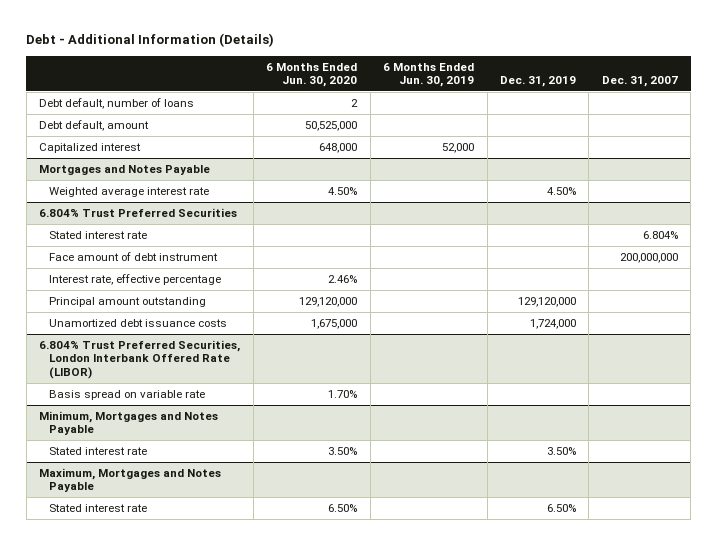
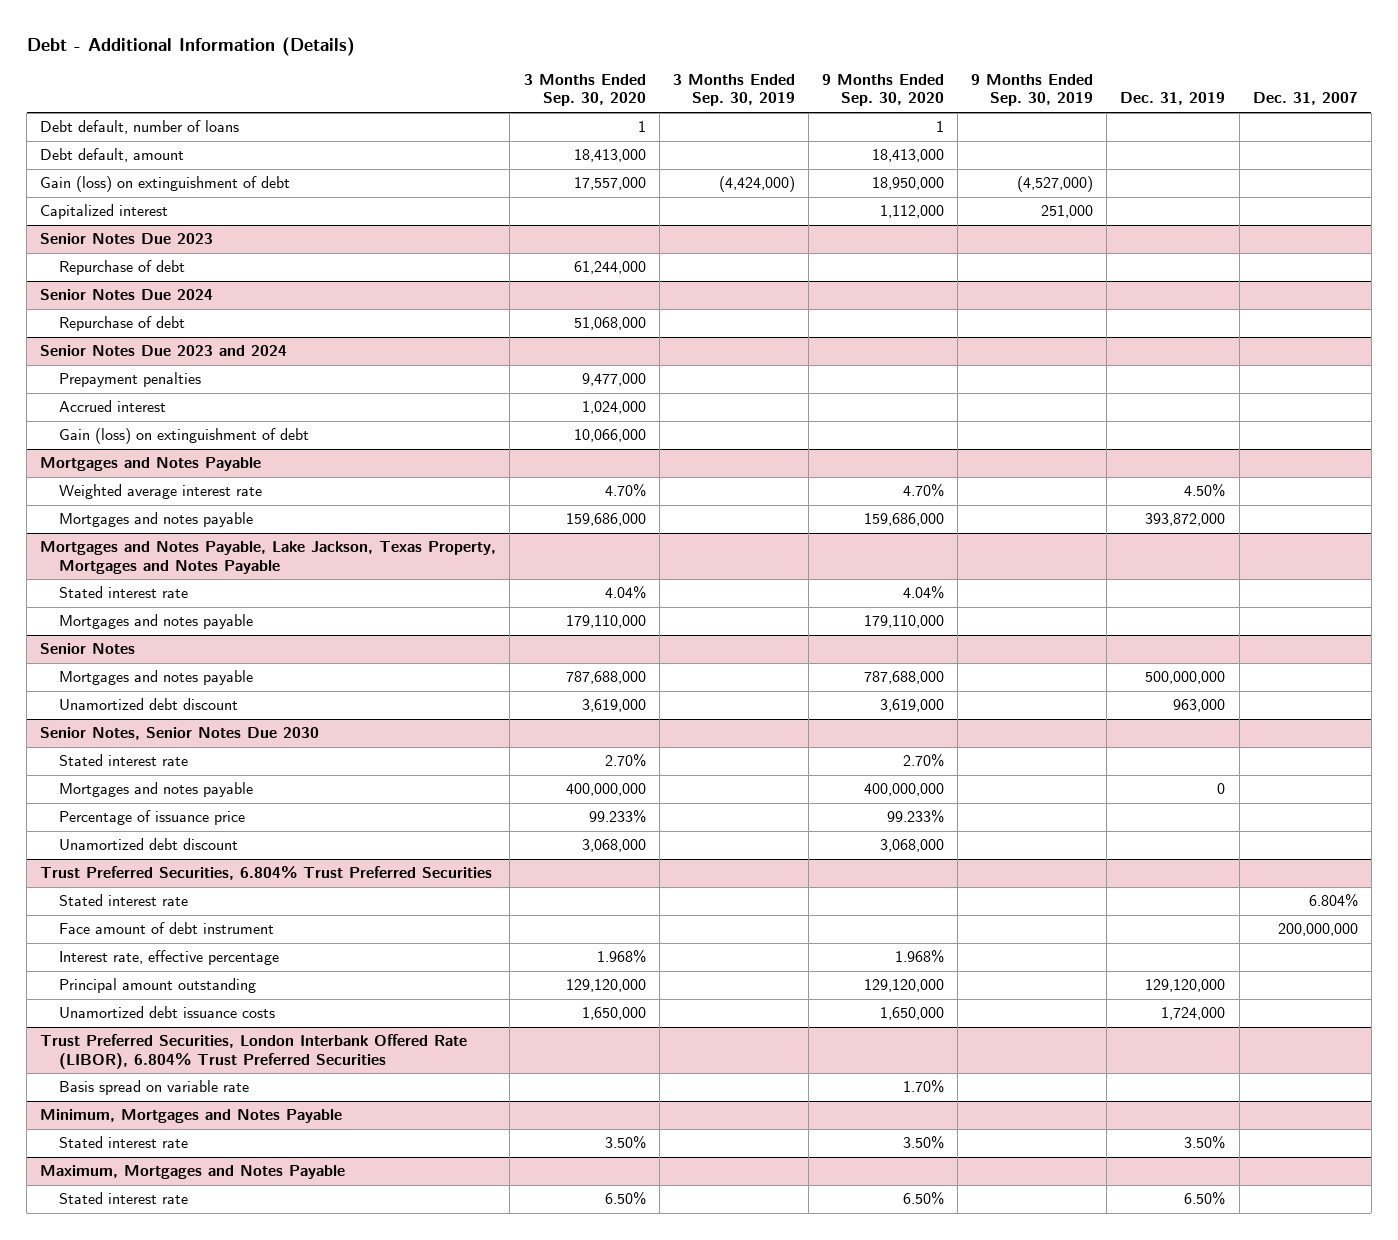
[266,62,358,87] 6 Months Ended Jun. 30, 2020 -> none
[383,62,475,87] 6 Months Ended Jun. 30, 2019 -> none
none -> [523,74,646,107] 3 Months Ended Sep. 30, 2020
none -> [672,74,795,107] 3 Months Ended Sep. 30, 2019
none -> [821,74,944,107] 9 Months Ended Sep. 30, 2020
none -> [971,74,1094,107] 9 Months Ended Sep. 30, 2019
none -> [40,176,291,193] Gain (loss) on extinguishment of debt
none -> [40,233,214,245] Senior Notes Due 2023
none -> [58,260,185,276] Repurchase of debt
none -> [40,289,214,301] Senior Notes Due 2024
none -> [58,316,185,332] Repurchase of debt
none -> [40,345,288,357] Senior Notes Due 2023 and 2024
none -> [58,372,201,388] Prepayment penalties
none -> [58,400,166,413] Accrued interest
none -> [58,428,309,445] Gain (loss) on extinguishment of debt
none -> [58,512,253,528] Mortgages and notes payable
none -> [40,541,497,574] Mortgages and Notes Payable, Lake Jackson, Texas Property, Mortgages and Notes Payable
none -> [58,586,188,599] Stated interest rate
none -> [58,614,253,630] Mortgages and notes payable
none -> [40,643,136,655] Senior Notes
none -> [58,670,253,686] Mortgages and notes payable
none -> [58,698,238,711] Unamortized debt discount
none -> [40,727,320,741] Senior Notes, Senior Notes Due 2030
none -> [58,754,188,767] Stated interest rate
none -> [58,782,253,798] Mortgages and notes payable
none -> [58,810,245,826] Percentage of issuance price
none -> [58,838,238,851] Unamortized debt discount
[39,208,238,218] 6.804% Trust Preferred Securities -> [40,866,493,881] Trust Preferred Securities, 6.804% Trust Preferred Securities
[39,340,241,379] 6.804% Trust Preferred Securities, London Interbank Offered Rate (LIBOR) -> [40,1034,468,1069] Trust Preferred Securities, London Interbank Offered Rate (LIBOR), 6.804% Trust Preferred Securities

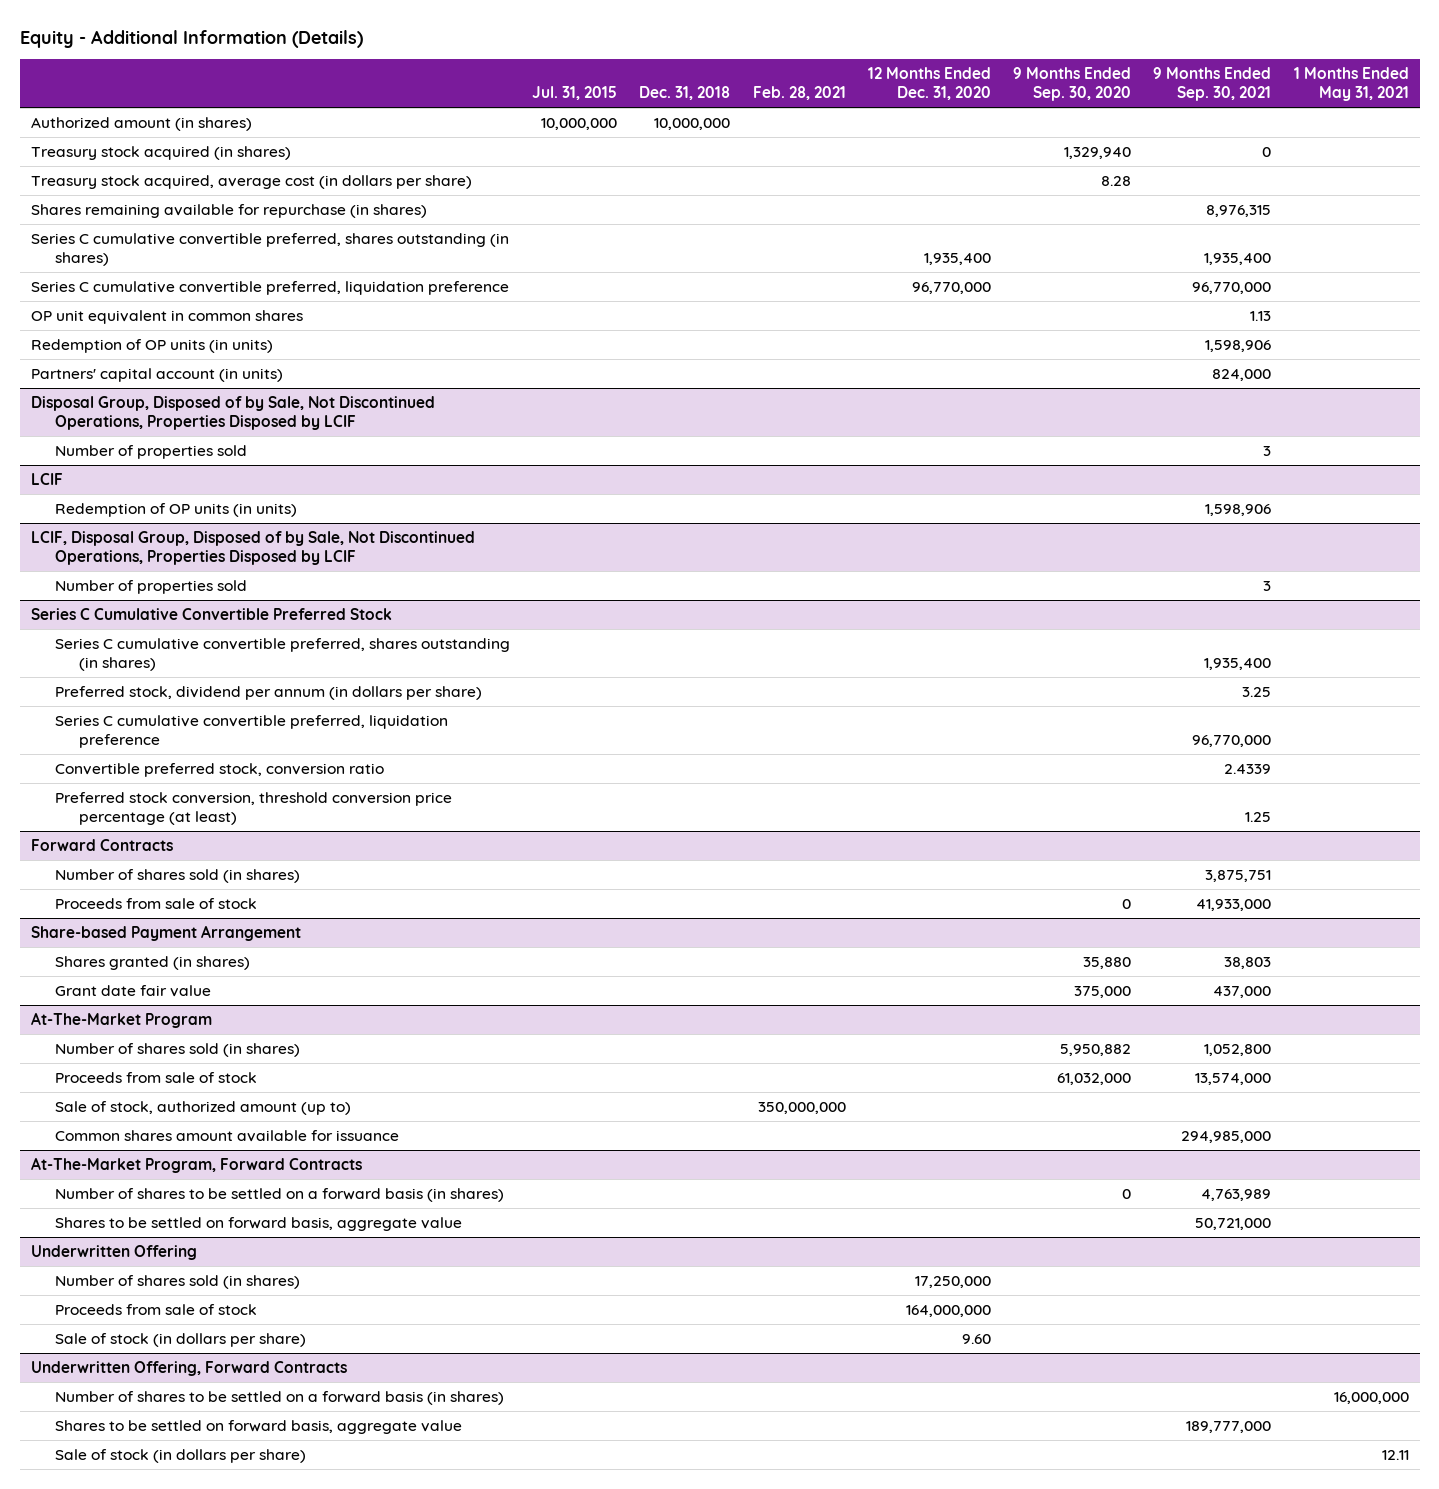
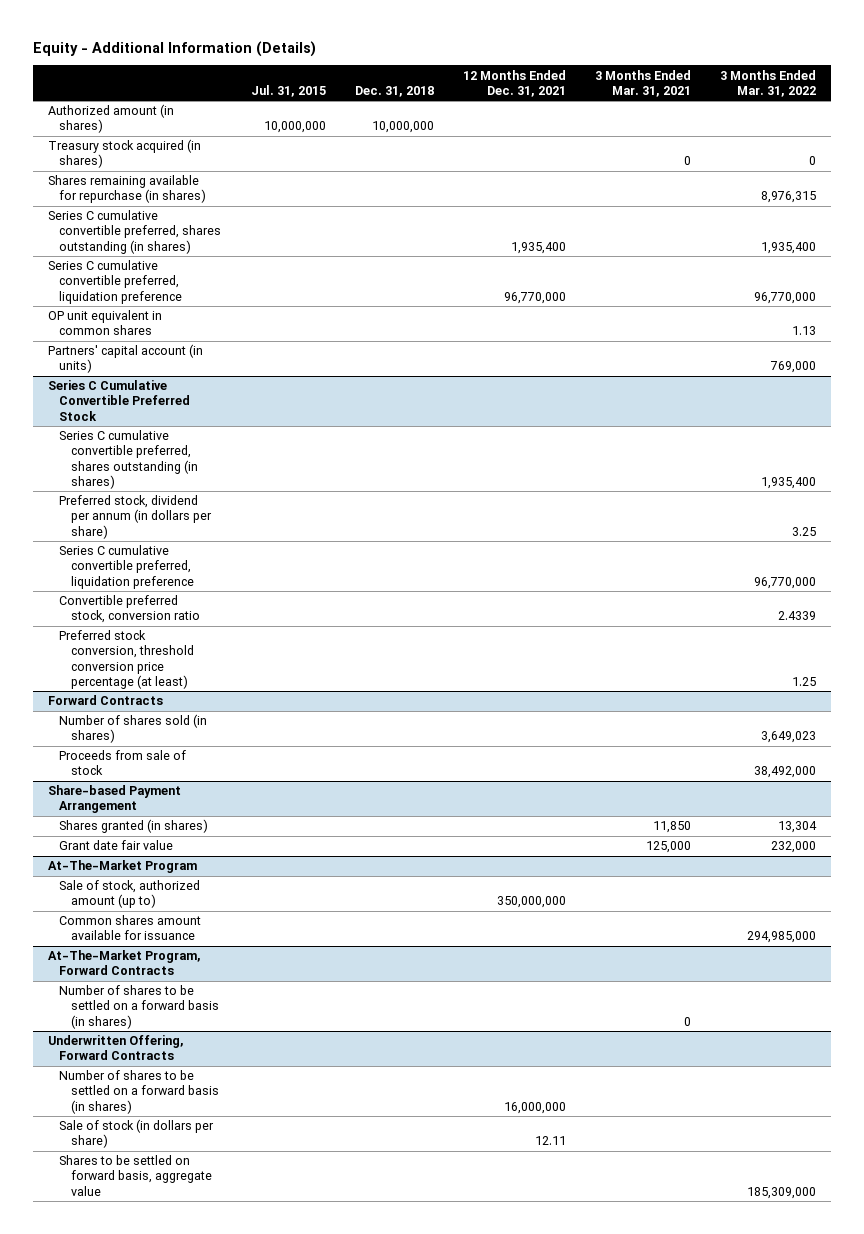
[752,86,846,101] Feb. 28, 2021 -> none
[867,67,991,101] 12 Months Ended Dec. 31, 2020 -> none
[1013,67,1132,102] 9 Months Ended Sep. 30, 2020 -> none
[1153,67,1272,102] 9 Months Ended Sep. 30, 2021 -> none
[1293,67,1409,102] 1 Months Ended May 31, 2021 -> none
none -> [462,69,566,97] 12 Months Ended Dec. 31, 2021
none -> [595,69,692,97] 3 Months Ended Mar. 31, 2021
none -> [720,69,817,97] 3 Months Ended Mar. 31, 2022
[30,174,472,189] Treasury stock acquired, average cost (in dollars per share) -> none
[30,338,273,353] Redemption of OP units (in units) -> none
[30,395,435,430] Disposal Group, Disposed of by Sale, Not Discontinued Operations, Properties Disposed by LCIF -> none
[55,444,248,459] Number of properties sold -> none
[30,472,63,485] LCIF -> none
[55,502,298,517] Redemption of OP units (in units) -> none
[30,530,475,565] LCIF, Disposal Group, Disposed of by Sale, Not Discontinued Operations, Properties Disposed by LCIF -> none
[55,579,248,594] Number of properties sold -> none
[55,1042,301,1057] Number of shares sold (in shares) -> none
[55,1071,258,1083] Proceeds from sale of stock -> none
[55,1216,463,1231] Shares to be settled on forward basis, aggregate value -> none
[30,1244,197,1260] Underwritten Offering -> none
[55,1274,301,1289] Number of shares sold (in shares) -> none
[55,1303,258,1315] Proceeds from sale of stock -> none
[55,1332,307,1347] Sale of stock (in dollars per share) -> none
[55,1419,463,1434] Shares to be settled on forward basis, aggregate value -> [59,1155,213,1196] Shares to be settled on forward basis, aggregate value

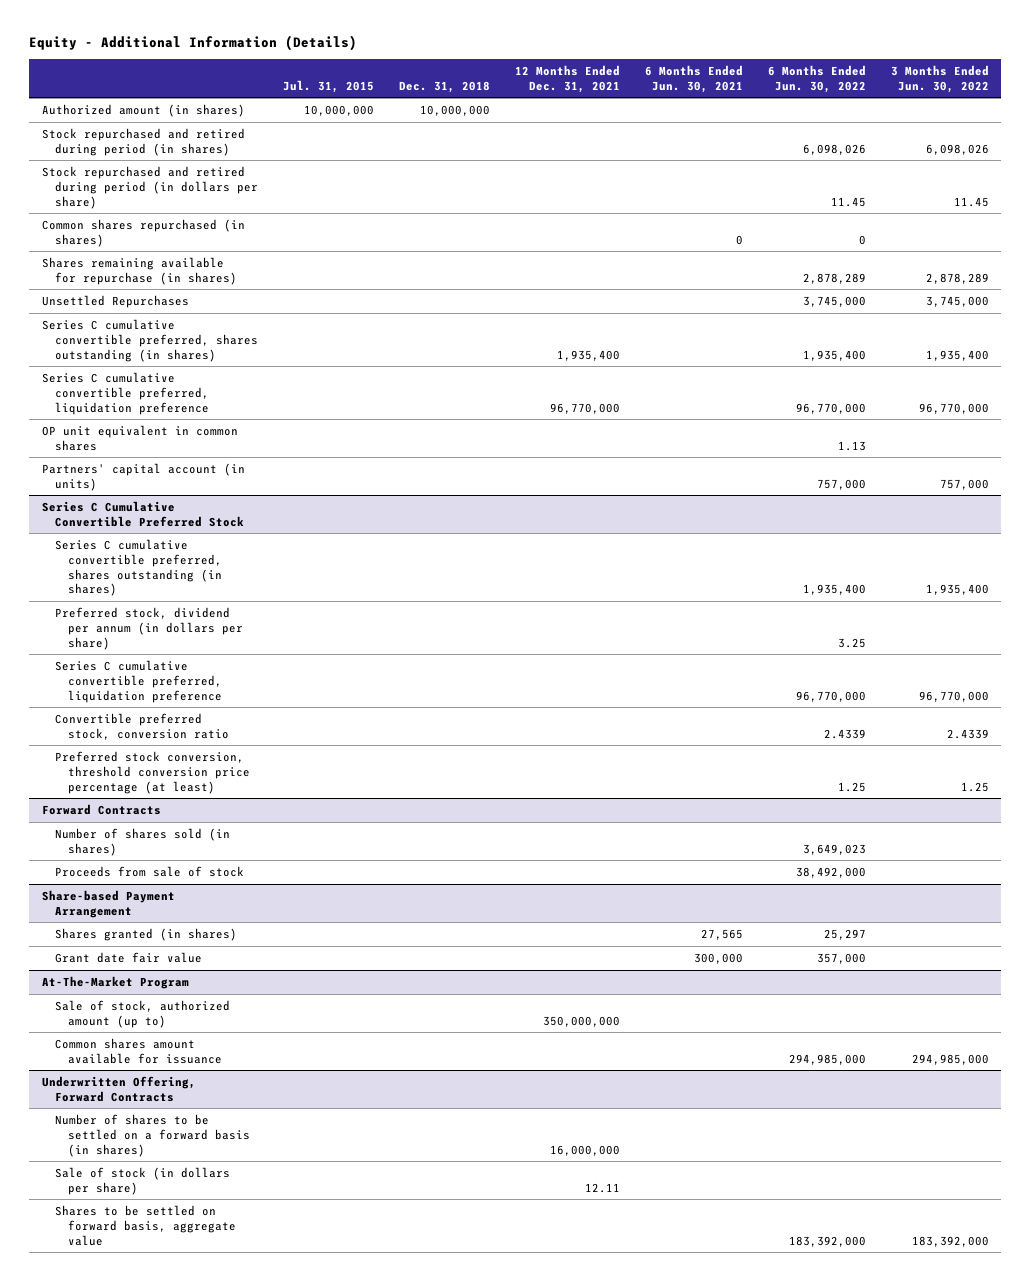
[595,69,692,97] 3 Months Ended Mar. 31, 2021 -> none
[720,69,817,97] 3 Months Ended Mar. 31, 2022 -> none
none -> [644,64,743,93] 6 Months Ended Jun. 30, 2021
none -> [767,64,866,93] 6 Months Ended Jun. 30, 2022
none -> [890,64,989,93] 3 Months Ended Jun. 30, 2022
none -> [41,127,245,156] Stock repurchased and retired during period (in shares)
none -> [41,165,258,209] Stock repurchased and retired during period (in dollars per share)
[47,139,201,169] Treasury stock acquired (in shares) -> [41,218,245,247] Common shares repurchased (in shares)
none -> [41,294,189,308] Unsettled Repurchases
[47,950,201,976] At-The-Market Program, Forward Contracts -> none
[59,985,220,1029] Number of shares to be settled on a forward basis (in shares) -> none

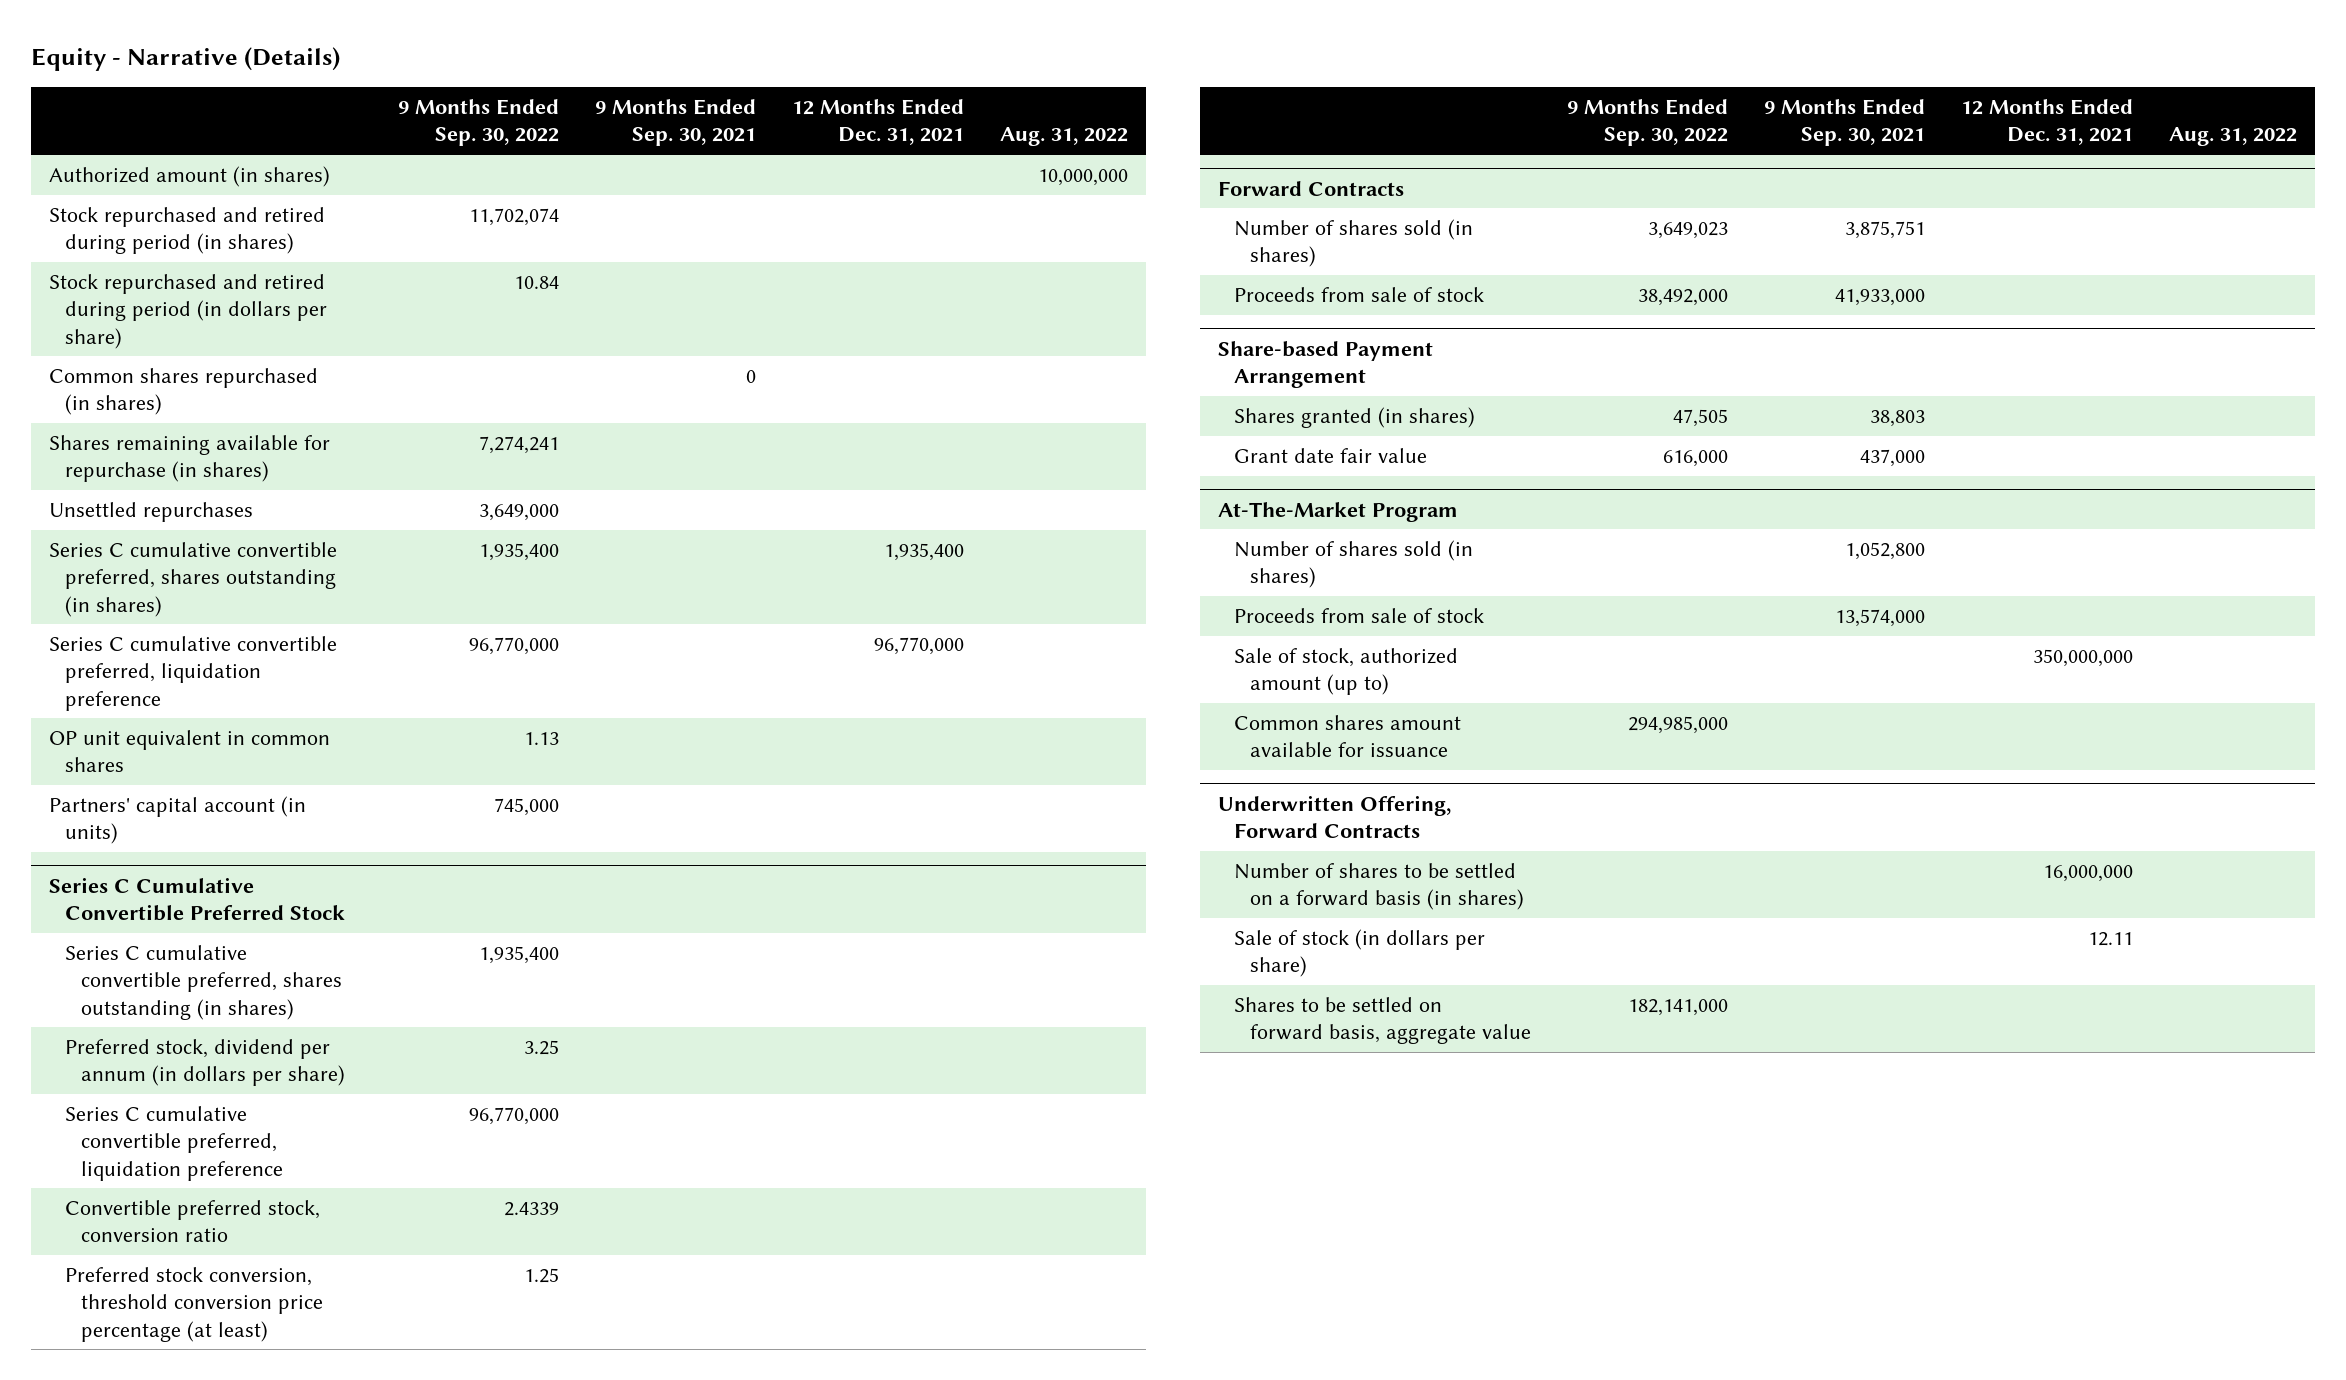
[29,35,358,52] Equity - Additional Information (Details) -> [31,47,341,72] Equity - Narrative (Details)
[282,79,374,93] Jul. 31, 2015 -> none
[398,80,490,93] Dec. 31, 2018 -> none
[644,64,743,93] 6 Months Ended Jun. 30, 2021 -> none
[767,64,866,93] 6 Months Ended Jun. 30, 2022 -> none
[890,64,989,93] 3 Months Ended Jun. 30, 2022 -> none
none -> [397,98,559,147] 9 Months Ended Sep. 30, 2022
none -> [594,98,756,147] 9 Months Ended Sep. 30, 2021
none -> [999,127,1128,147] Aug. 31, 2022
[41,294,189,308] Unsettled Repurchases -> [49,501,254,522] Unsettled repurchases
none -> [1233,539,1473,589] Number of shares sold (in shares)
none -> [1233,607,1484,623] Proceeds from sale of stock

